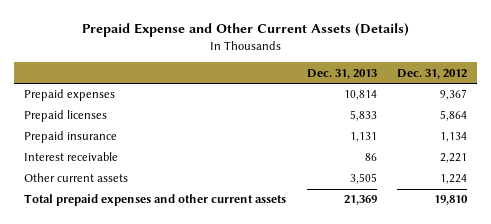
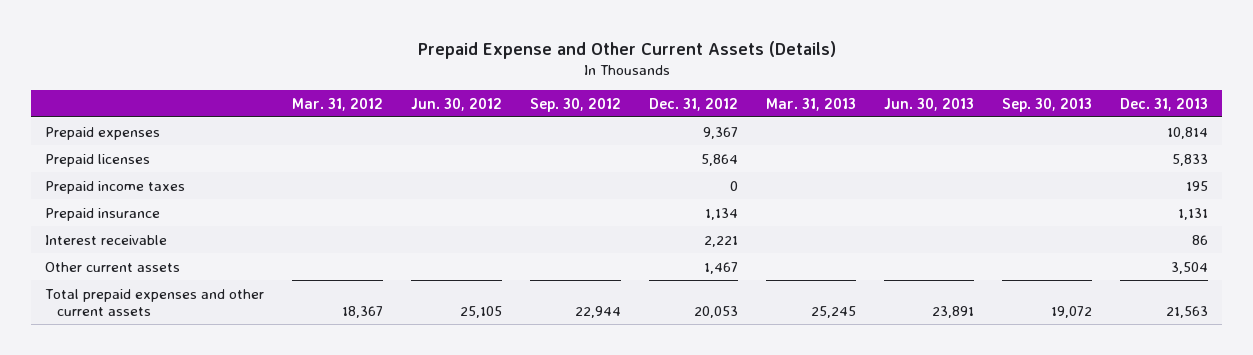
none -> [292,97,384,111] Mar. 31, 2012
none -> [411,97,503,111] Jun. 30, 2012
none -> [530,97,622,112] Sep. 30, 2012
none -> [765,97,856,111] Mar. 31, 2013
none -> [883,97,974,111] Jun. 30, 2013
none -> [1001,97,1092,112] Sep. 30, 2013
none -> [45,180,186,194] Prepaid income taxes
[349,173,377,185] 3,505 -> [1170,261,1208,274] 3,504
[439,174,467,185] 1,224 -> [704,261,739,274] 1,467
[343,195,377,206] 21,369 -> [1165,306,1208,319] 21,563
[433,195,468,206] 19,810 -> [694,306,739,319] 20,053

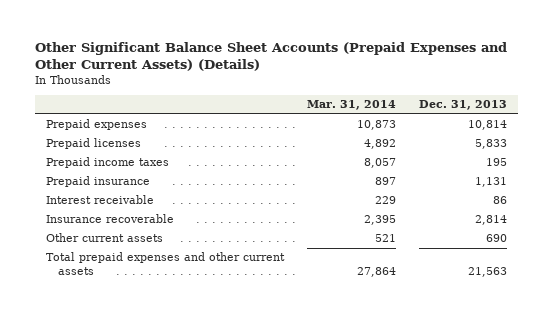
[417,40,836,59] Prepaid Expense and Other Current Assets (Details) -> [34,41,507,71] Other Significant Balance Sheet Accounts (Prepaid Expenses and Other Current Assets) (Details)
[292,97,384,111] Mar. 31, 2012 -> none
[411,97,503,111] Jun. 30, 2012 -> none
[530,97,622,112] Sep. 30, 2012 -> none
[649,97,739,111] Dec. 31, 2012 -> none
[765,97,856,111] Mar. 31, 2013 -> none
[883,97,974,111] Jun. 30, 2013 -> none
[1001,97,1092,112] Sep. 30, 2013 -> none
none -> [307,100,397,111] Mar. 31, 2014
none -> [46,214,175,224] Insurance recoverable
[1170,261,1208,274] 3,504 -> [485,234,507,243] 690

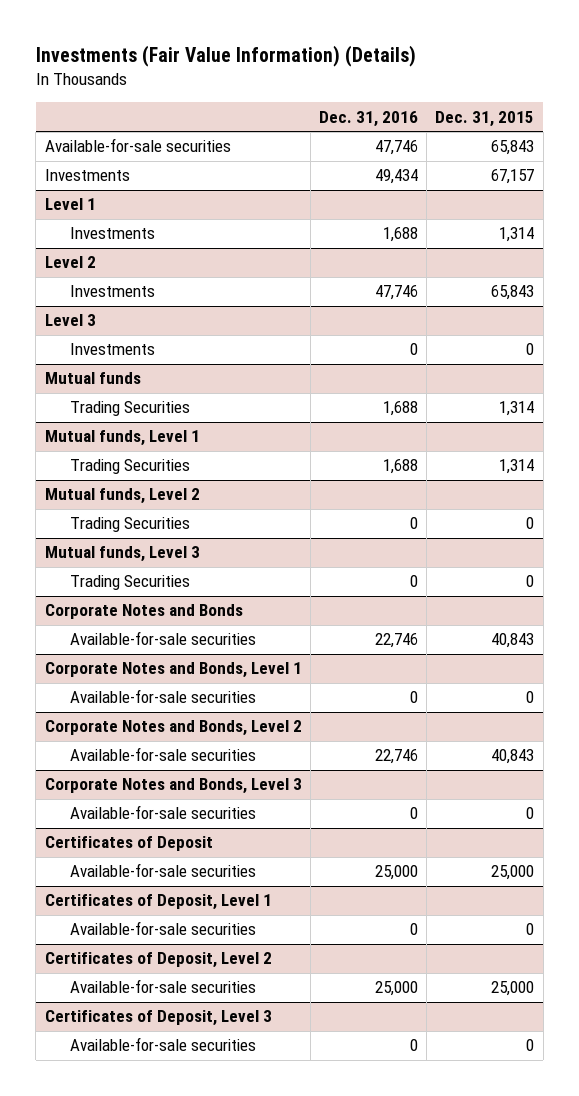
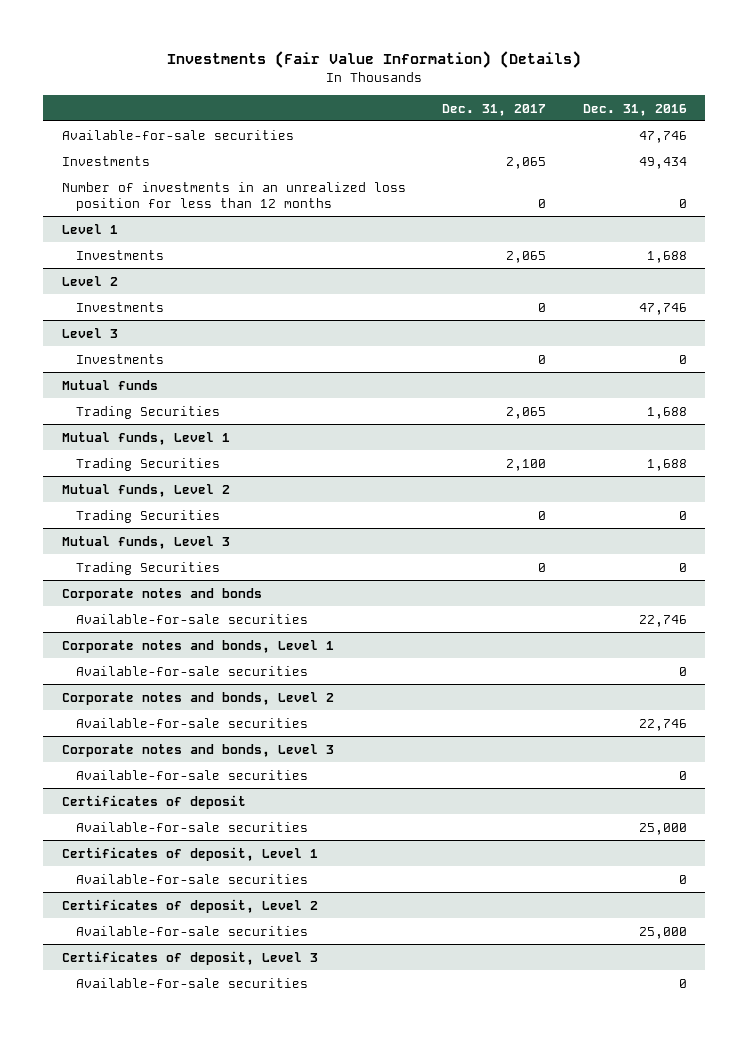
[435,110,535,127] Dec. 31, 2015 -> none
none -> [442,103,547,116] Dec. 31, 2017
none -> [61,181,406,211] Number of investments in an unrealized loss position for less than 12 months
[44,604,243,620] Corporate Notes and Bonds -> [61,587,262,601] Corporate notes and bonds
[44,662,302,679] Corporate Notes and Bonds, Level 1 -> [61,639,334,653] Corporate notes and bonds, Level 1
[44,720,302,737] Corporate Notes and Bonds, Level 2 -> [61,691,334,705] Corporate notes and bonds, Level 2
[44,778,302,795] Corporate Notes and Bonds, Level 3 -> [61,743,334,757] Corporate notes and bonds, Level 3
[44,836,213,852] Certificates of Deposit -> [61,794,246,809] Certificates of deposit
[44,894,272,911] Certificates of Deposit, Level 1 -> [61,846,318,861] Certificates of deposit, Level 1
[44,952,272,969] Certificates of Deposit, Level 2 -> [61,898,318,913] Certificates of deposit, Level 2
[44,1010,272,1027] Certificates of Deposit, Level 3 -> [61,950,318,965] Certificates of deposit, Level 3

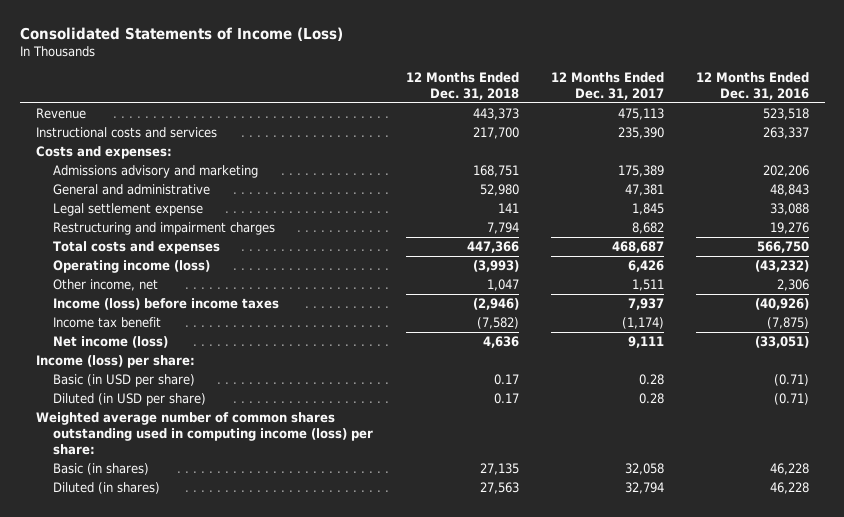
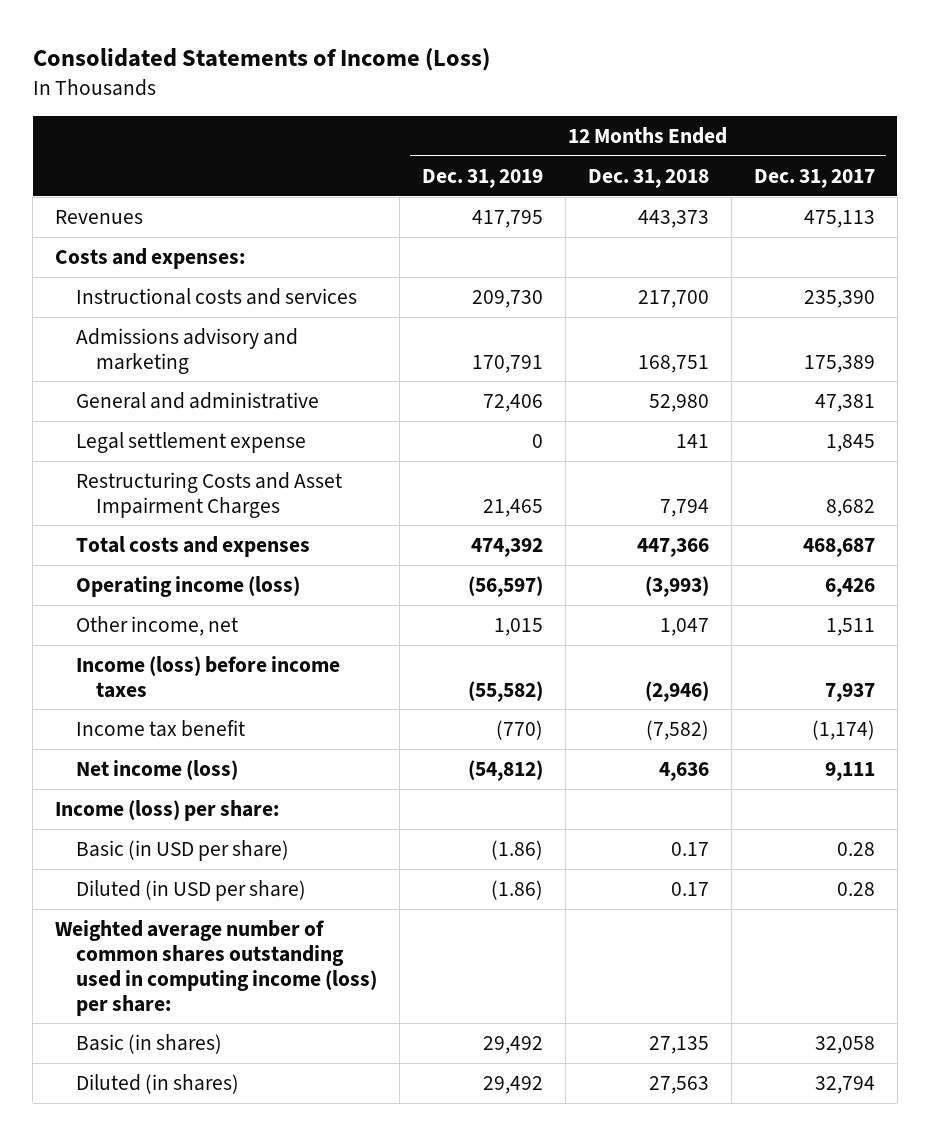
[695,72,809,100] 12 Months Ended Dec. 31, 2016 -> none
none -> [421,168,543,188] Dec. 31, 2019
[35,108,86,120] Revenue -> [55,209,144,224] Revenues
[35,127,217,139] Instructional costs and services -> [75,287,357,305] Instructional costs and services
[53,222,276,236] Restructuring and impairment charges -> [75,471,342,518] Restructuring Costs and Asset Impairment Charges

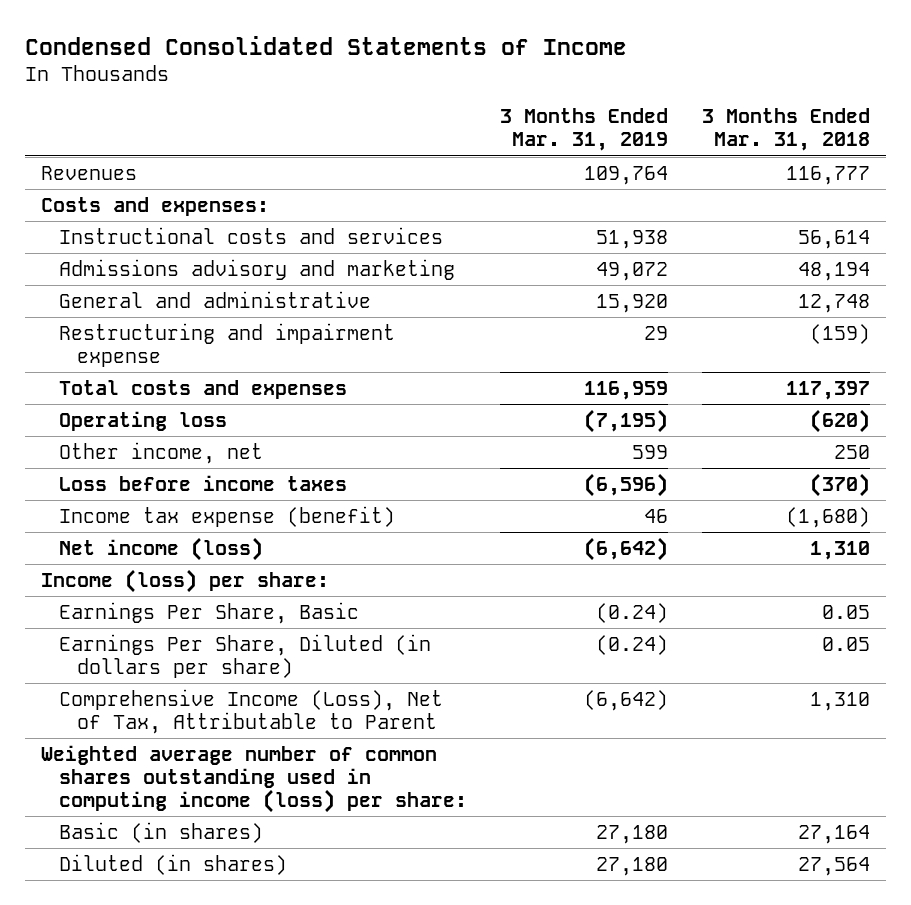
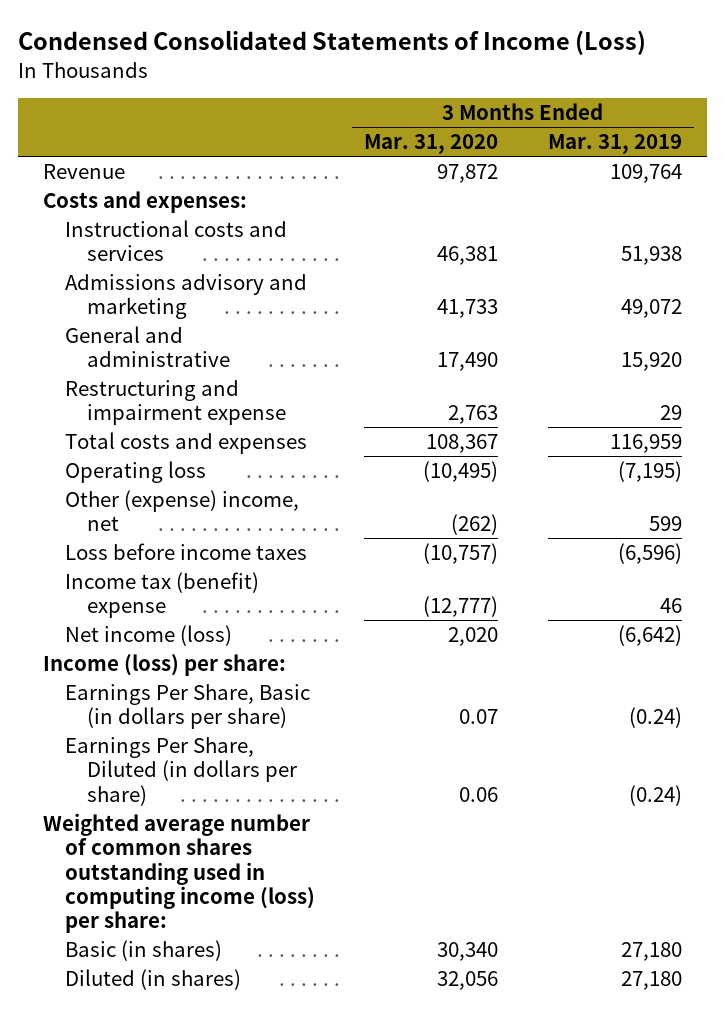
[24,35,627,55] Condensed Consolidated Statements of Income -> [18,29,647,55] Condensed Consolidated Statements of Income (Loss)
[701,108,870,152] 3 Months Ended Mar. 31, 2018 -> none
none -> [364,134,499,155] Mar. 31, 2020
[41,165,138,180] Revenues -> [42,164,125,180] Revenue
[59,441,264,464] Other income, net -> [64,490,299,532] Other (expense) income, net
[59,505,396,527] Income tax expense (benefit) -> [64,572,259,619] Income tax (benefit) expense
[59,601,360,624] Earnings Per Share, Basic -> [64,684,310,730] Earnings Per Share, Basic (in dollars per share)
[59,688,444,734] Comprehensive Income (Loss), Net of Tax, Attributable to Parent -> none

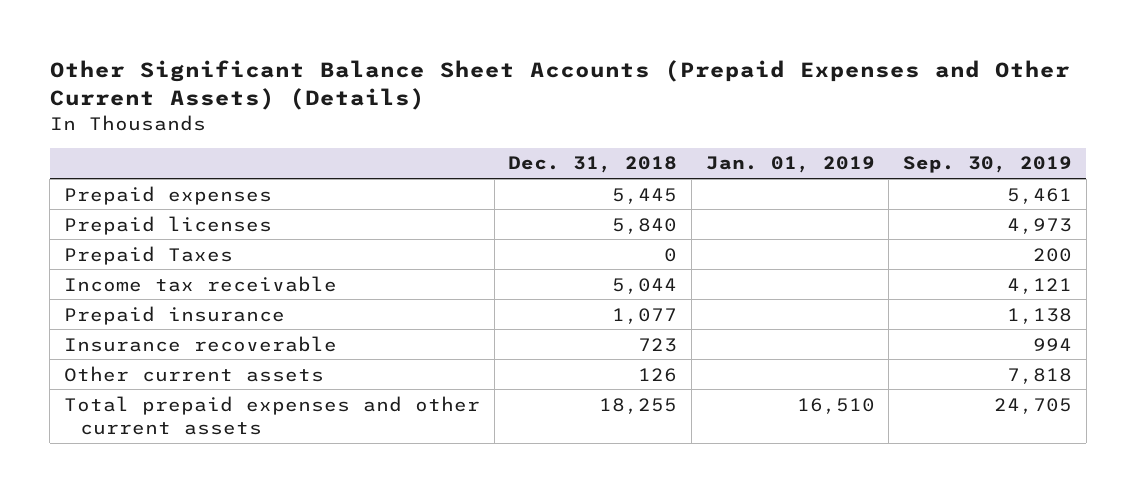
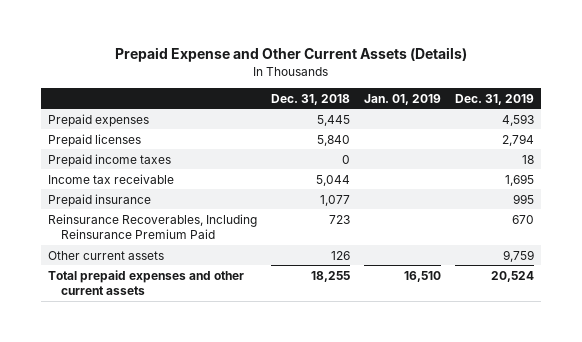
[49,60,1070,111] Other Significant Balance Sheet Accounts (Prepaid Expenses and Other Current Assets) (Details) -> [114,47,467,63] Prepaid Expense and Other Current Assets (Details)
[903,156,1073,174] Sep. 30, 2019 -> none
none -> [455,93,535,105] Dec. 31, 2019
[63,245,233,265] Prepaid Taxes -> [47,153,171,167] Prepaid income taxes
[63,335,337,352] Insurance recoverable -> [47,213,257,239] Reinsurance Recoverables, Including Reinsurance Premium Paid

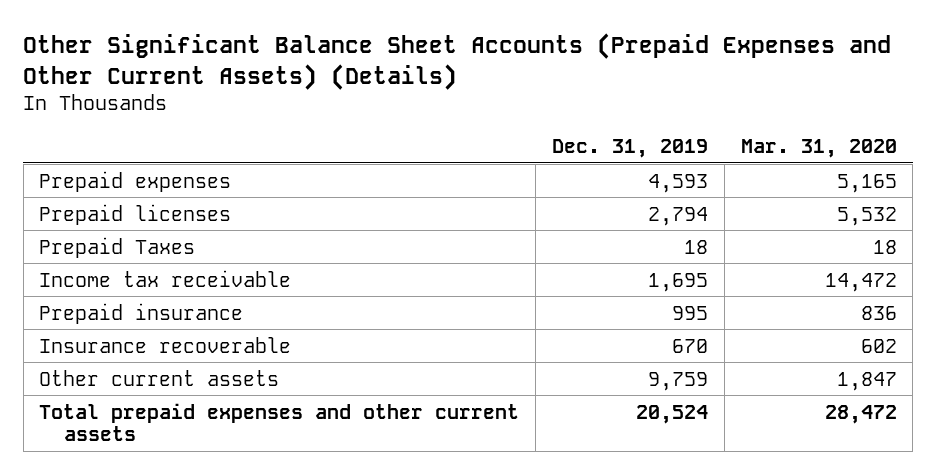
[114,47,467,63] Prepaid Expense and Other Current Assets (Details) -> [23,33,892,90] Other Significant Balance Sheet Accounts (Prepaid Expenses and Other Current Assets) (Details)
[270,93,350,105] Dec. 31, 2018 -> none
[363,93,441,105] Jan. 01, 2019 -> none
none -> [740,139,897,159] Mar. 31, 2020
[47,153,171,167] Prepaid income taxes -> [39,236,196,258] Prepaid Taxes
[47,213,257,239] Reinsurance Recoverables, Including Reinsurance Premium Paid -> [39,336,292,353] Insurance recoverable

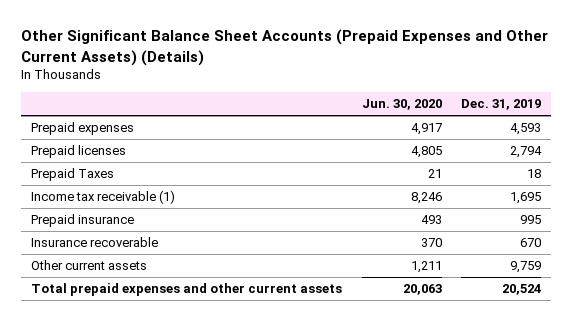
[740,139,897,159] Mar. 31, 2020 -> none
none -> [361,99,442,111] Jun. 30, 2020
[39,269,292,287] Income tax receivable -> [30,190,175,205] Income tax receivable (1)

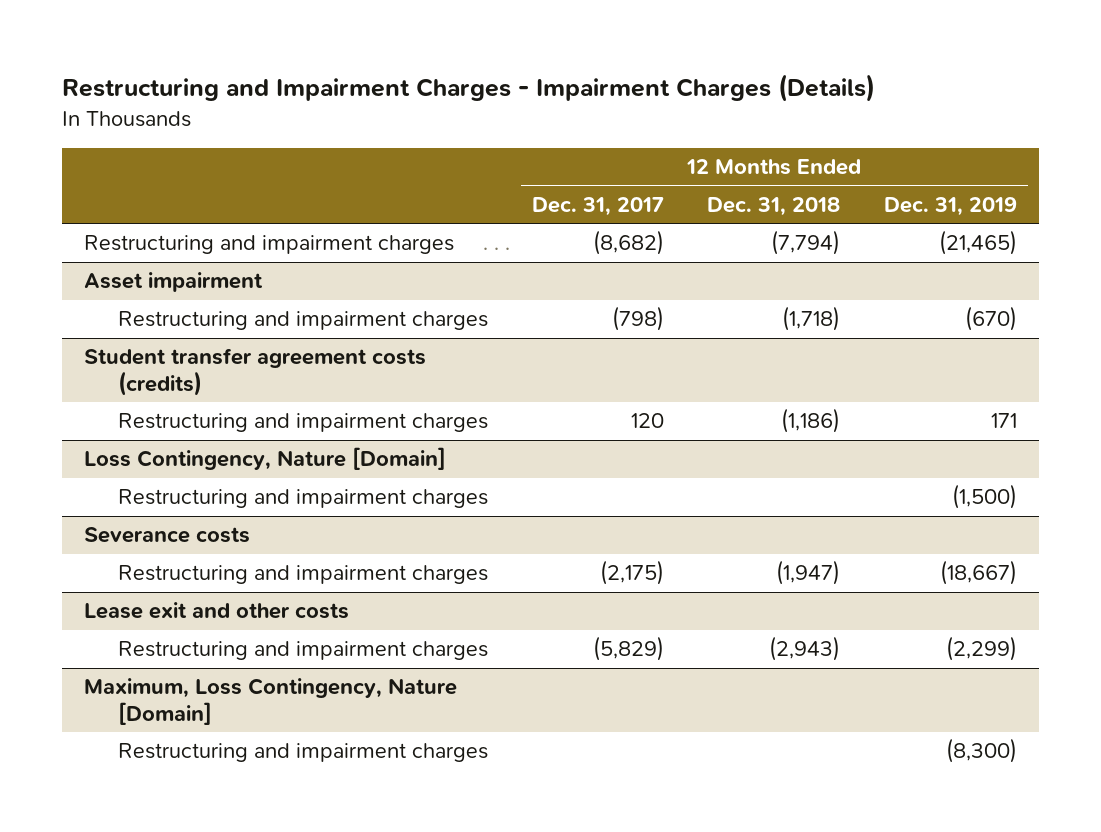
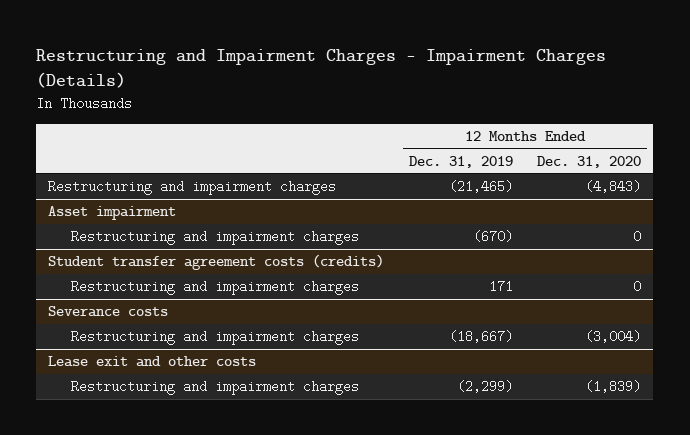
[531,196,664,216] Dec. 31, 2017 -> none
[707,196,841,216] Dec. 31, 2018 -> none
none -> [537,155,642,168] Dec. 31, 2020
[84,447,447,471] Loss Contingency, Nature [Domain] -> none
[117,489,488,509] Restructuring and impairment charges -> none
[84,678,458,725] Maximum, Loss Contingency, Nature [Domain] -> none
[117,743,488,763] Restructuring and impairment charges -> none

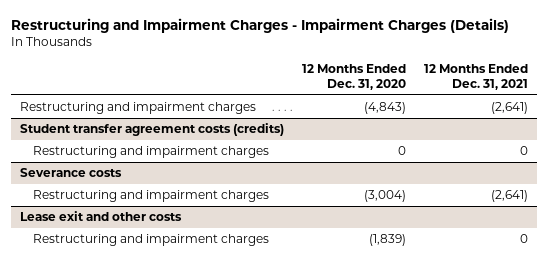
[408,155,513,168] Dec. 31, 2019 -> none
none -> [423,63,528,90] 12 Months Ended Dec. 31, 2021
[48,206,177,221] Asset impairment -> none
[71,230,360,246] Restructuring and impairment charges -> none

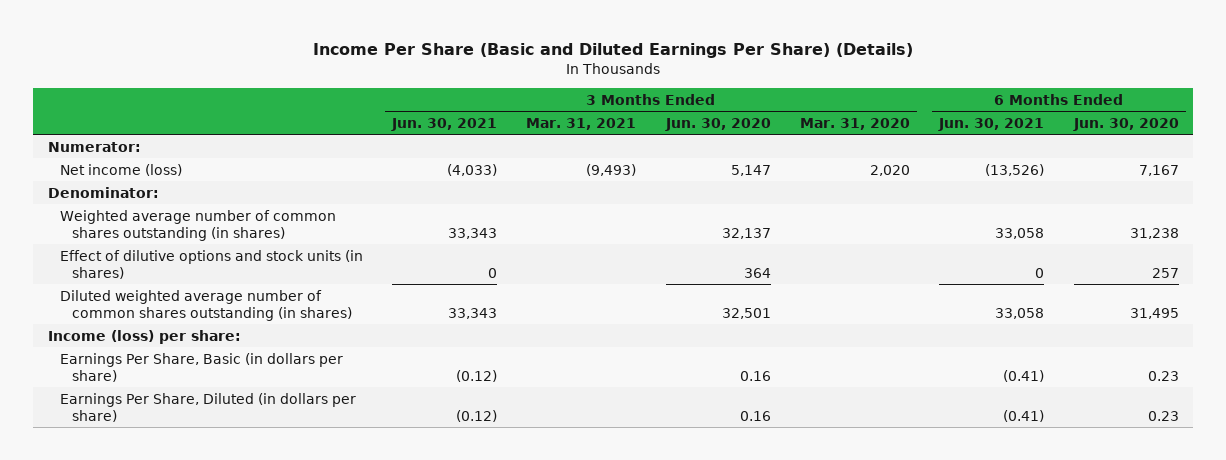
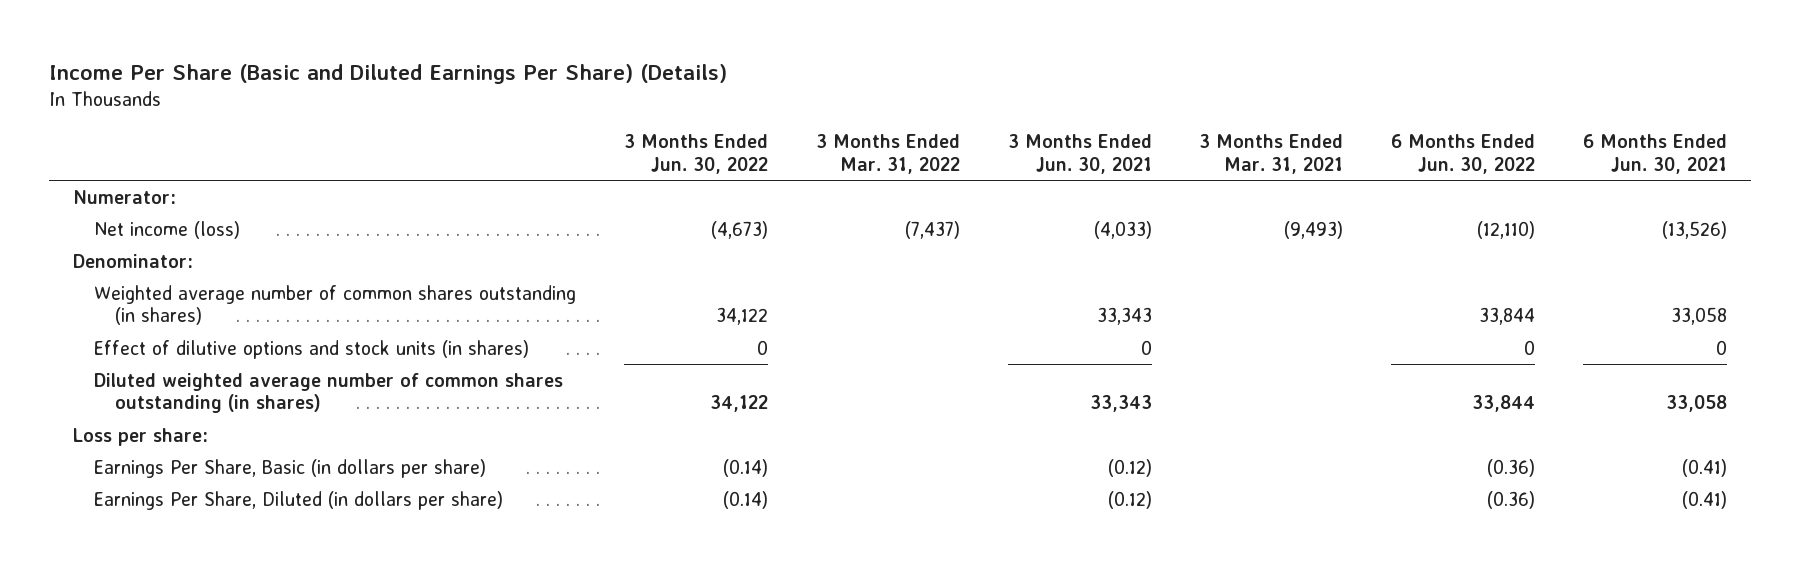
[664,117,771,131] Jun. 30, 2020 -> none
[800,117,911,130] Mar. 31, 2020 -> none
[1072,117,1179,131] Jun. 30, 2020 -> none
none -> [623,134,768,174] 3 Months Ended Jun. 30, 2022
none -> [815,134,960,174] 3 Months Ended Mar. 31, 2022
none -> [1391,134,1536,174] 6 Months Ended Jun. 30, 2022
[47,329,241,344] Income (loss) per share: -> [73,427,209,446] Loss per share:

